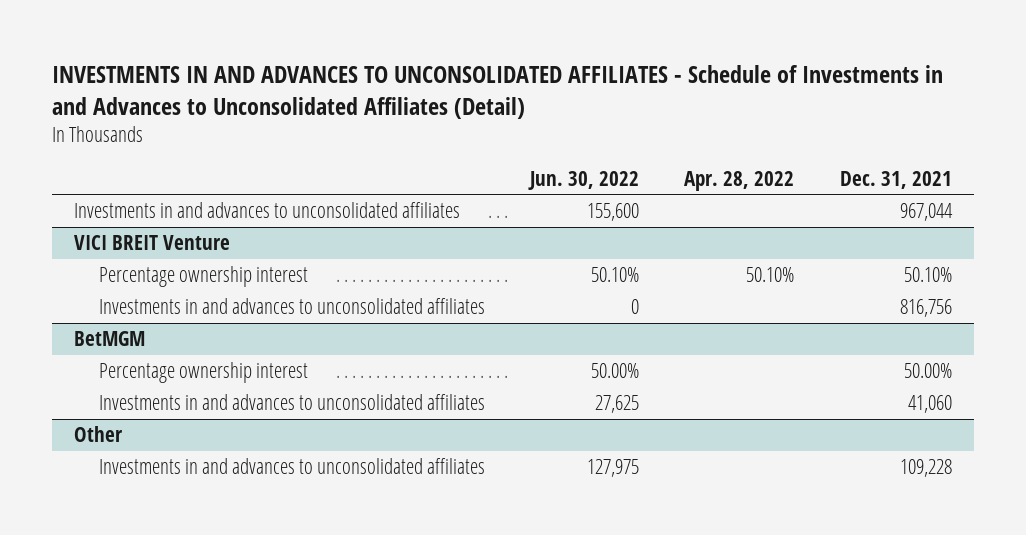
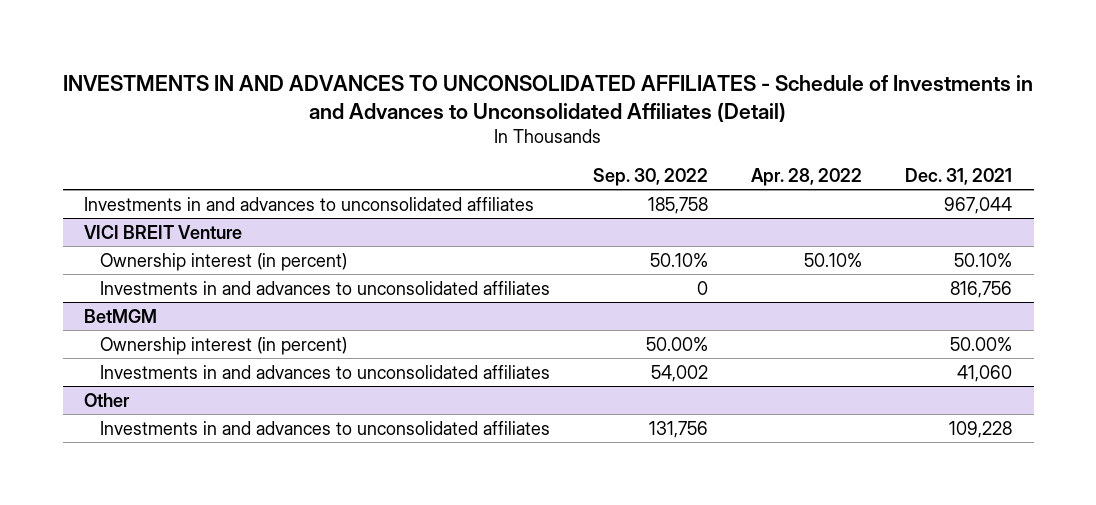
[528,170,640,190] Jun. 30, 2022 -> none
none -> [593,167,709,186] Sep. 30, 2022
[99,266,309,288] Percentage ownership interest -> [99,252,347,271] Ownership interest (in percent)
[99,362,309,384] Percentage ownership interest -> [99,336,347,355] Ownership interest (in percent)

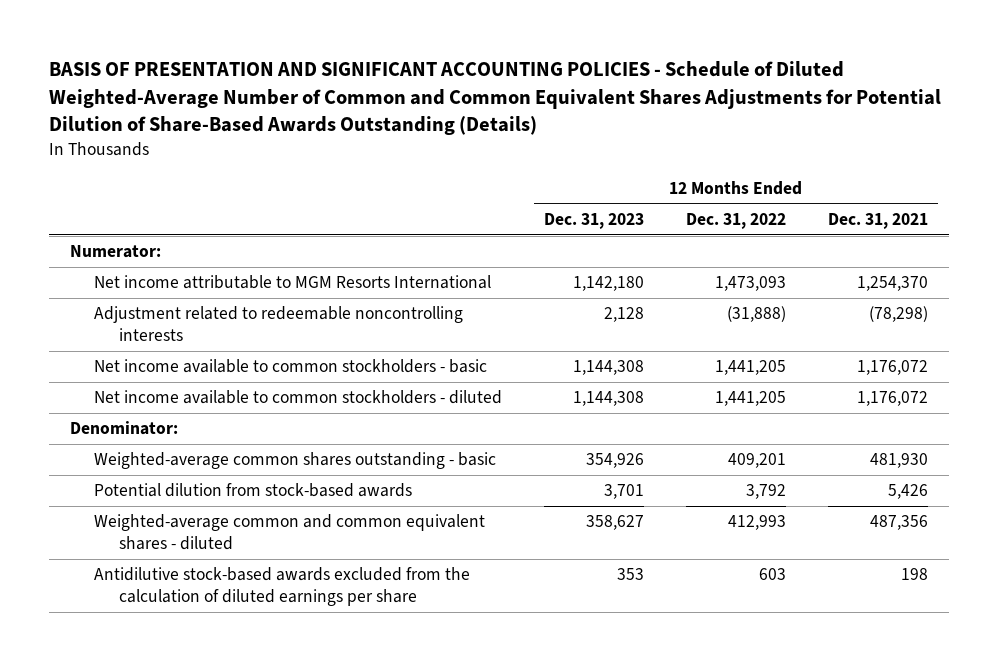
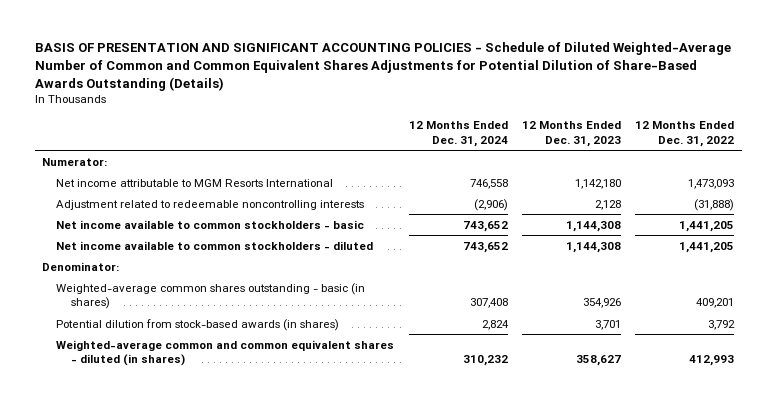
[827,213,928,230] Dec. 31, 2021 -> none
none -> [408,120,508,147] 12 Months Ended Dec. 31, 2024
[94,567,471,606] Antidilutive stock-based awards excluded from the calculation of diluted earnings per share -> none
[94,452,497,470] Weighted-average common shares outstanding - basic -> [56,282,366,310] Weighted-average common shares outstanding - basic (in shares)
[94,483,413,498] Potential dilution from stock-based awards -> [56,318,340,331] Potential dilution from stock-based awards (in shares)
[94,514,486,550] Weighted-average common and common equivalent shares - diluted -> [56,339,395,367] Weighted-average common and common equivalent shares - diluted (in shares)

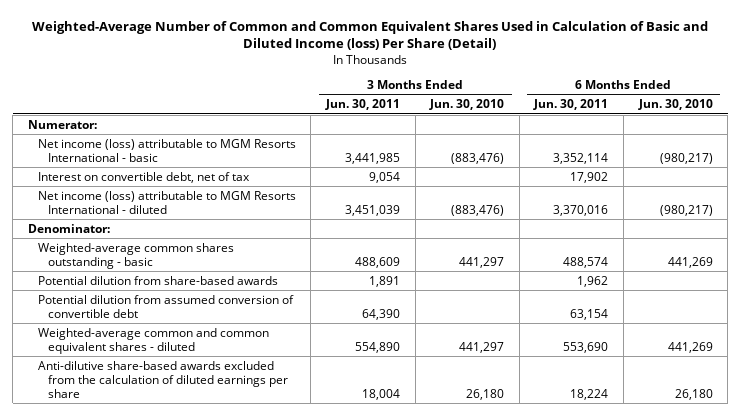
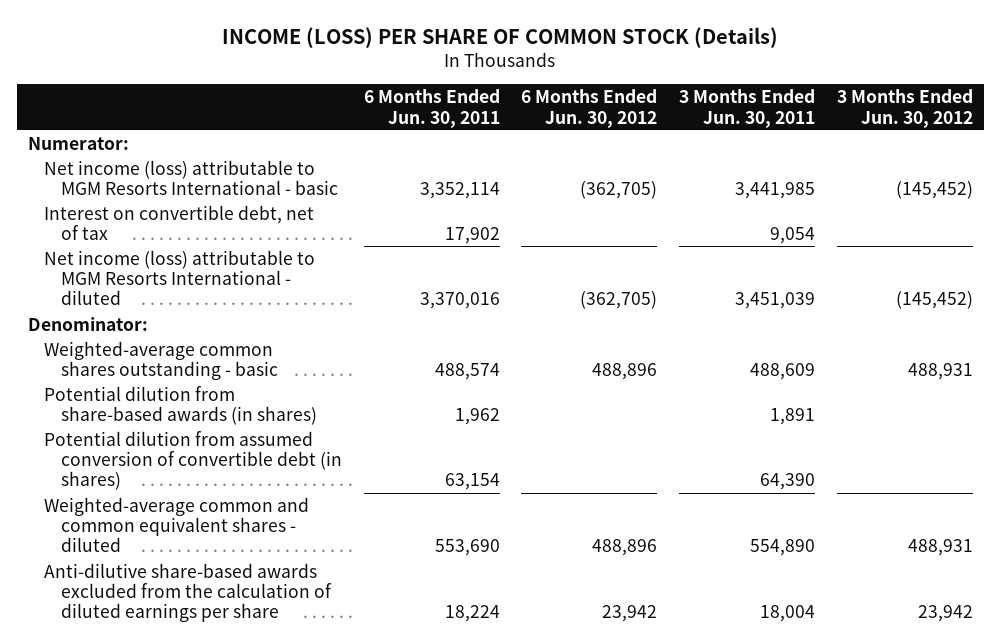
[32,20,709,51] Weighted-Average Number of Common and Common Equivalent Shares Used in Calculation of Basic and Diluted Income (loss) Per Share (Detail) -> [222,26,779,48] INCOME (LOSS) PER SHARE OF COMMON STOCK (Details)
[429,99,505,111] Jun. 30, 2010 -> none
[637,99,713,111] Jun. 30, 2010 -> none
none -> [521,89,658,128] 6 Months Ended Jun. 30, 2012
none -> [836,89,973,128] 3 Months Ended Jun. 30, 2012
[37,275,278,285] Potential dilution from share-based awards -> [44,385,317,426] Potential dilution from share-based awards (in shares)
[37,294,294,318] Potential dilution from assumed conversion of convertible debt -> [44,430,342,491] Potential dilution from assumed conversion of convertible debt (in shares)

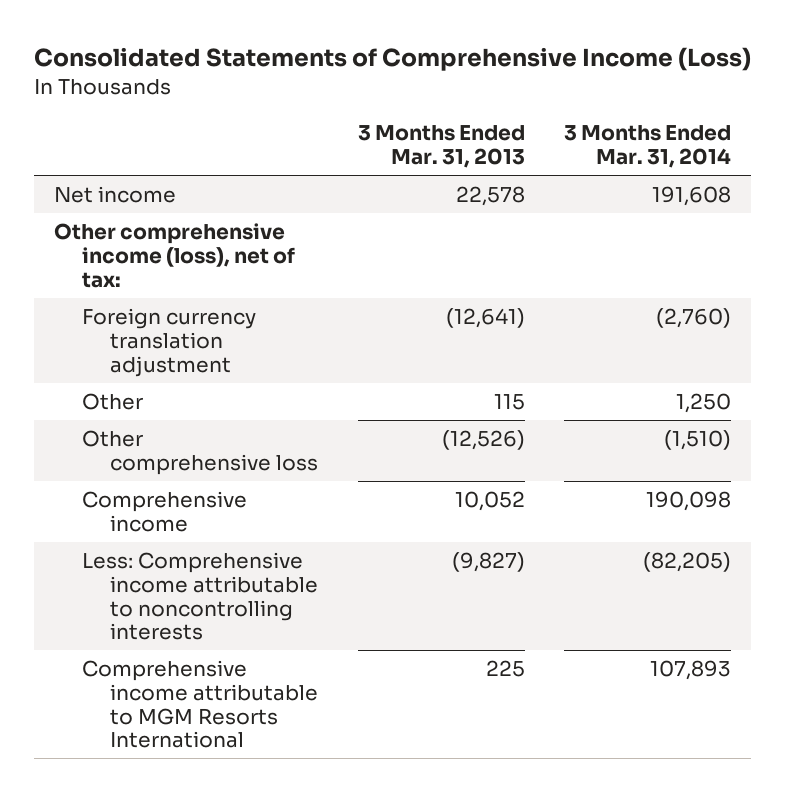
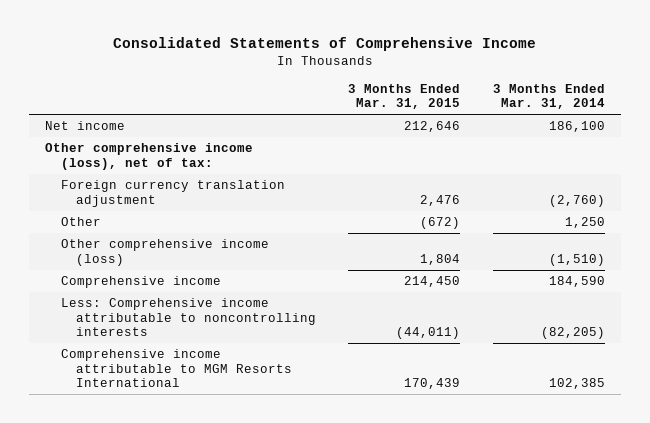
[33,46,751,71] Consolidated Statements of Comprehensive Income (Loss) -> [112,37,536,52] Consolidated Statements of Comprehensive Income
[357,125,525,168] 3 Months Ended Mar. 31, 2013 -> none
none -> [348,83,461,110] 3 Months Ended Mar. 31, 2015
[652,186,732,207] 191,608 -> [548,121,605,133] 186,100
[82,430,319,475] Other comprehensive loss -> [60,239,269,266] Other comprehensive income (loss)
[646,491,732,512] 190,098 -> [548,276,605,288] 184,590
[650,660,732,681] 107,893 -> [548,377,605,389] 102,385

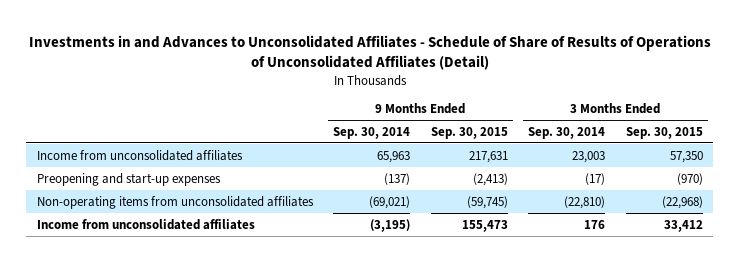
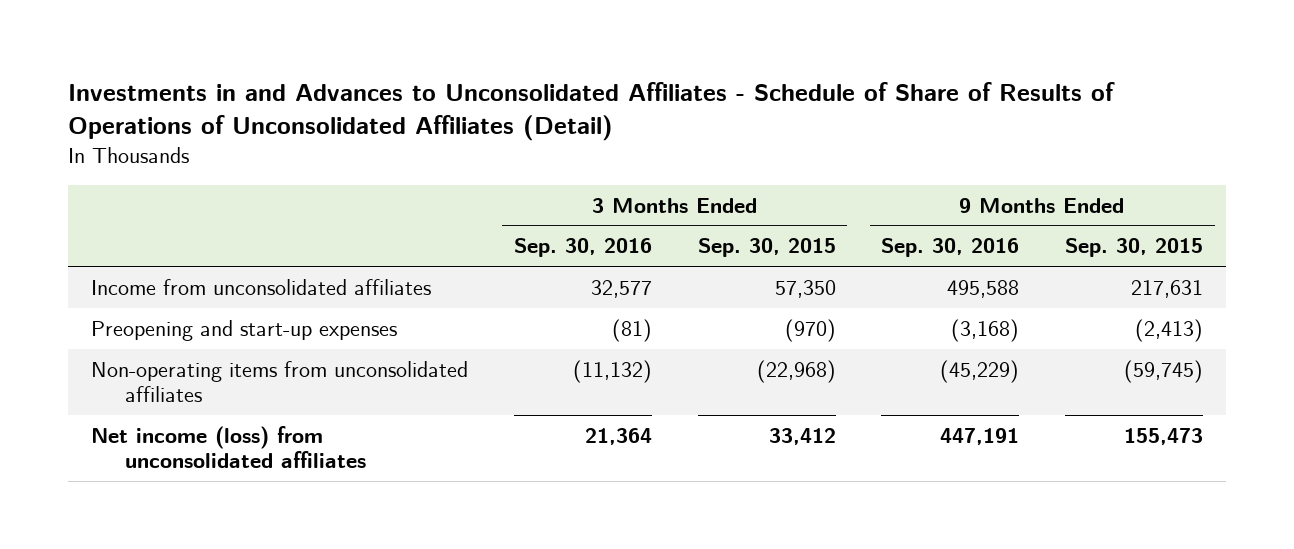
[333,127,411,140] Sep. 30, 2014 -> none
[528,127,606,140] Sep. 30, 2014 -> none
none -> [513,238,652,258] Sep. 30, 2016
none -> [881,238,1020,258] Sep. 30, 2016
[36,218,255,230] Income from unconsolidated affiliates -> [90,425,366,469] Net income (loss) from unconsolidated affiliates

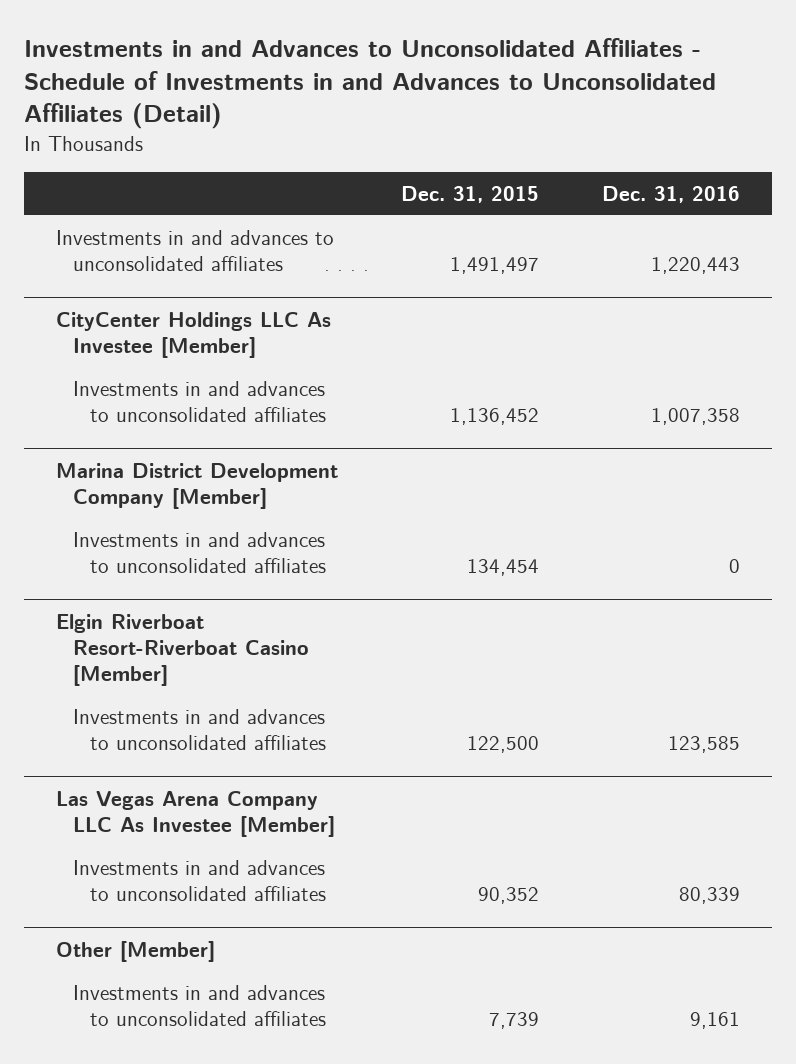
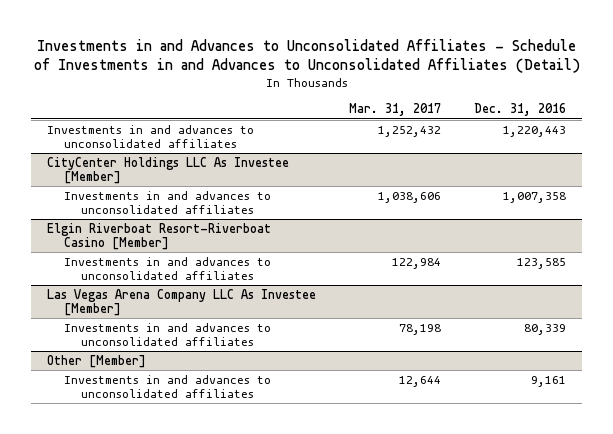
[400,185,539,203] Dec. 31, 2015 -> none
none -> [349,103,442,117] Mar. 31, 2017
[55,462,338,509] Marina District Development Company [Member] -> none
[72,531,327,573] Investments in and advances to unconsolidated affiliates -> none

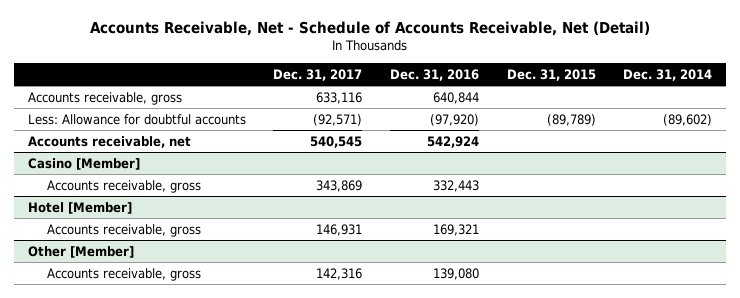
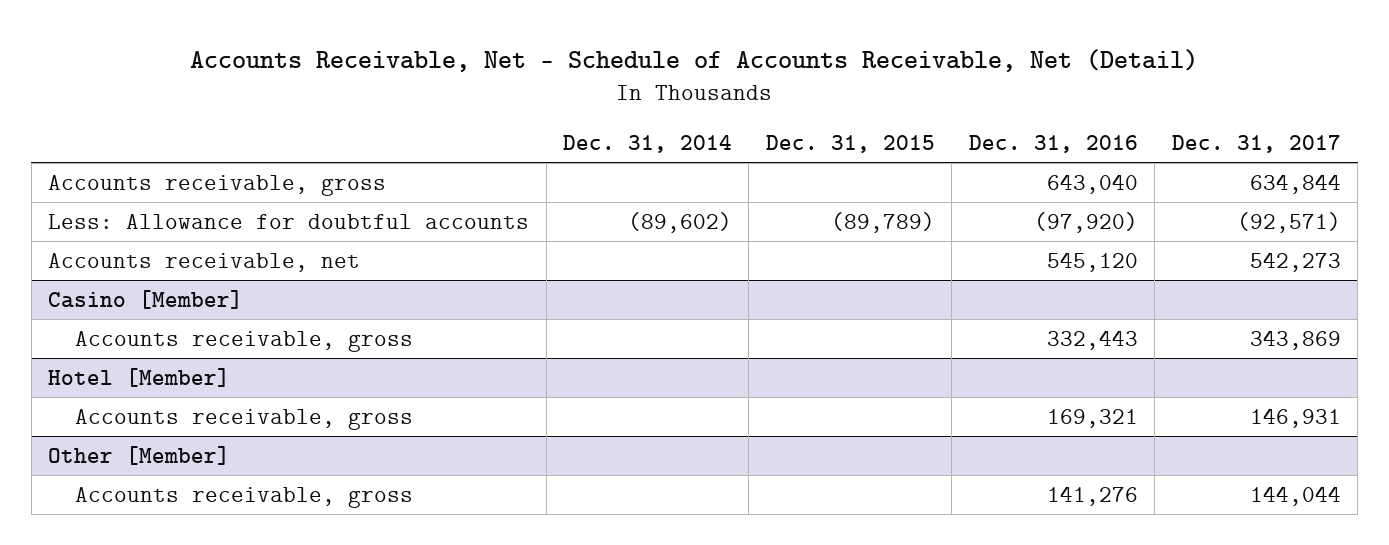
[316,91,363,104] 633,116 -> [1249,173,1341,194] 634,844
[432,91,479,104] 640,844 -> [1046,173,1138,194] 643,040
[310,135,363,148] 540,545 -> [1249,251,1341,272] 542,273
[426,135,479,148] 542,924 -> [1046,251,1138,272] 545,120
[316,267,363,280] 142,316 -> [1249,485,1341,506] 144,044
[432,267,479,280] 139,080 -> [1046,485,1138,506] 141,276

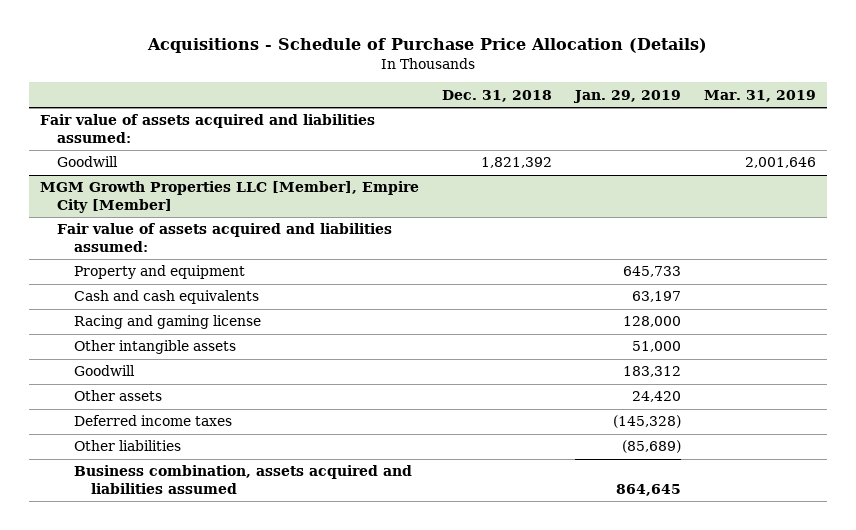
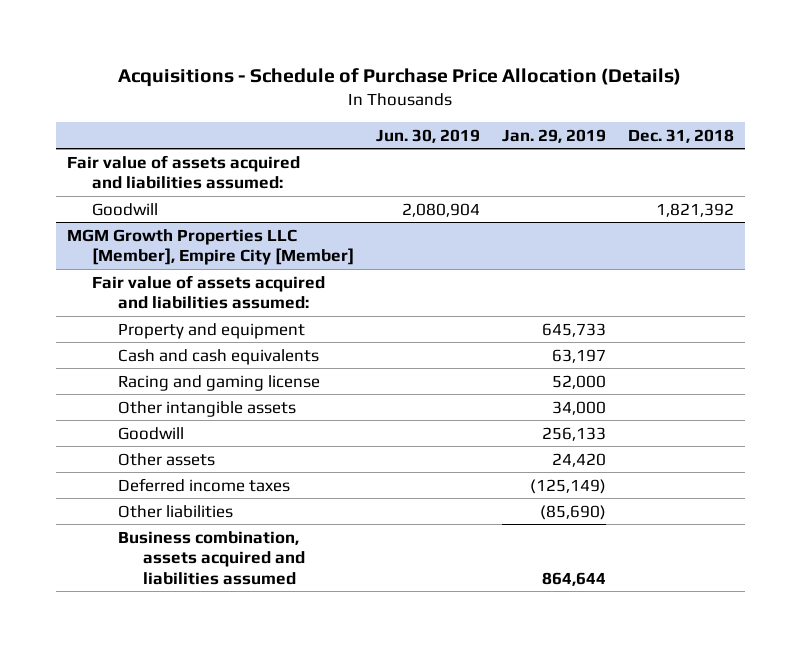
[703,89,816,102] Mar. 31, 2019 -> none
none -> [376,128,481,143] Jun. 30, 2019
[623,316,682,328] 128,000 -> [552,374,607,389] 52,000
[632,341,682,353] 51,000 -> [552,400,607,415] 34,000
[623,366,682,378] 183,312 -> [542,426,607,441] 256,133
[613,415,682,429] (145,328) -> [530,478,607,494] (125,149)
[622,440,682,454] (85,689) -> [540,504,607,520] (85,690)
[616,483,682,496] 864,645 -> [542,571,607,586] 864,644

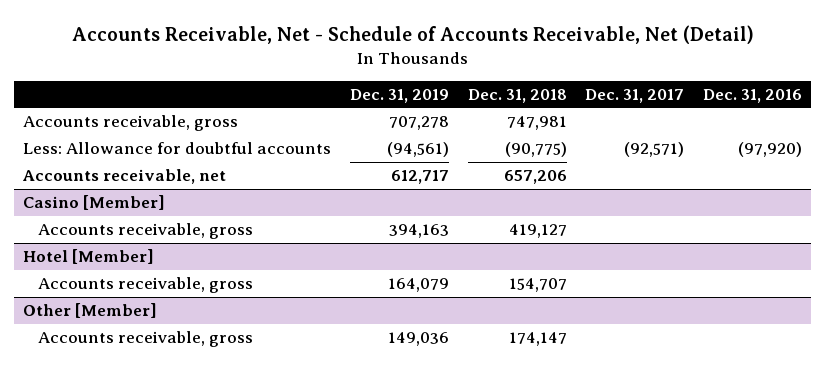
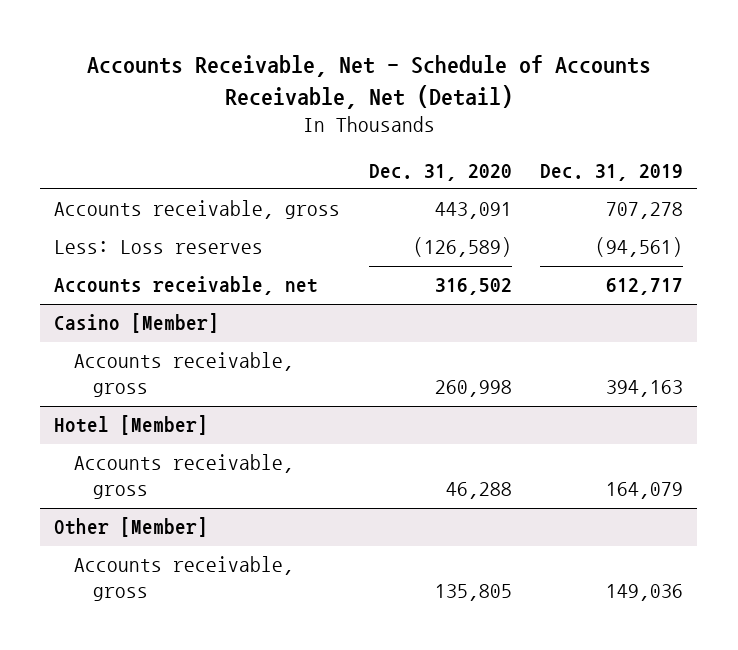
[467,88,567,103] Dec. 31, 2018 -> none
[585,88,685,103] Dec. 31, 2017 -> none
[702,88,802,103] Dec. 31, 2016 -> none
none -> [368,163,512,181] Dec. 31, 2020
[23,142,332,155] Less: Allowance for doubtful accounts -> [54,240,264,255] Less: Loss reserves

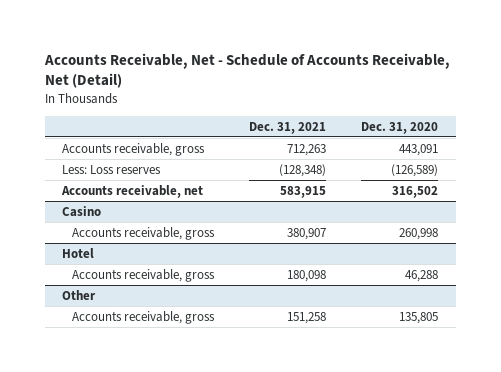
[540,163,684,181] Dec. 31, 2019 -> none
none -> [249,121,327,134] Dec. 31, 2021
[54,313,220,334] Casino [Member] -> [62,205,102,217] Casino
[54,415,209,436] Hotel [Member] -> [62,247,95,258] Hotel
[54,517,209,538] Other [Member] -> [62,289,97,300] Other

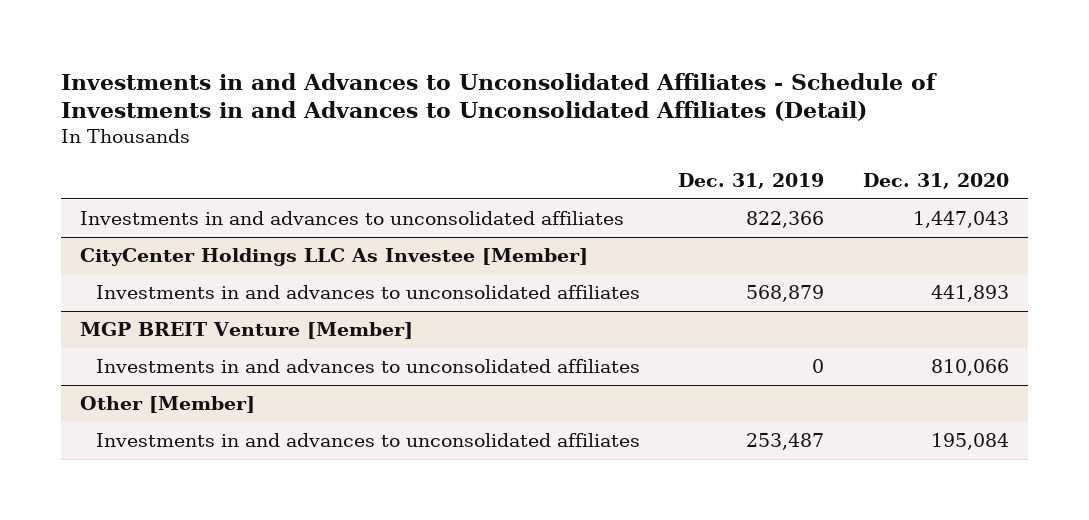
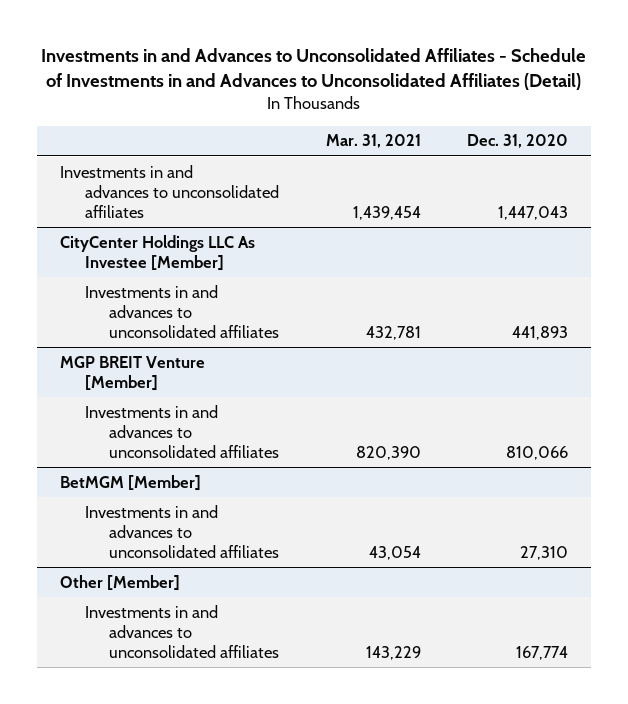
[678,173,825,190] Dec. 31, 2019 -> none
none -> [325,134,421,149] Mar. 31, 2021
none -> [59,474,201,491] BetMGM [Member]
none -> [84,504,280,559] Investments in and advances to unconsolidated affiliates
[930,433,1009,451] 195,084 -> [515,646,568,661] 167,774

